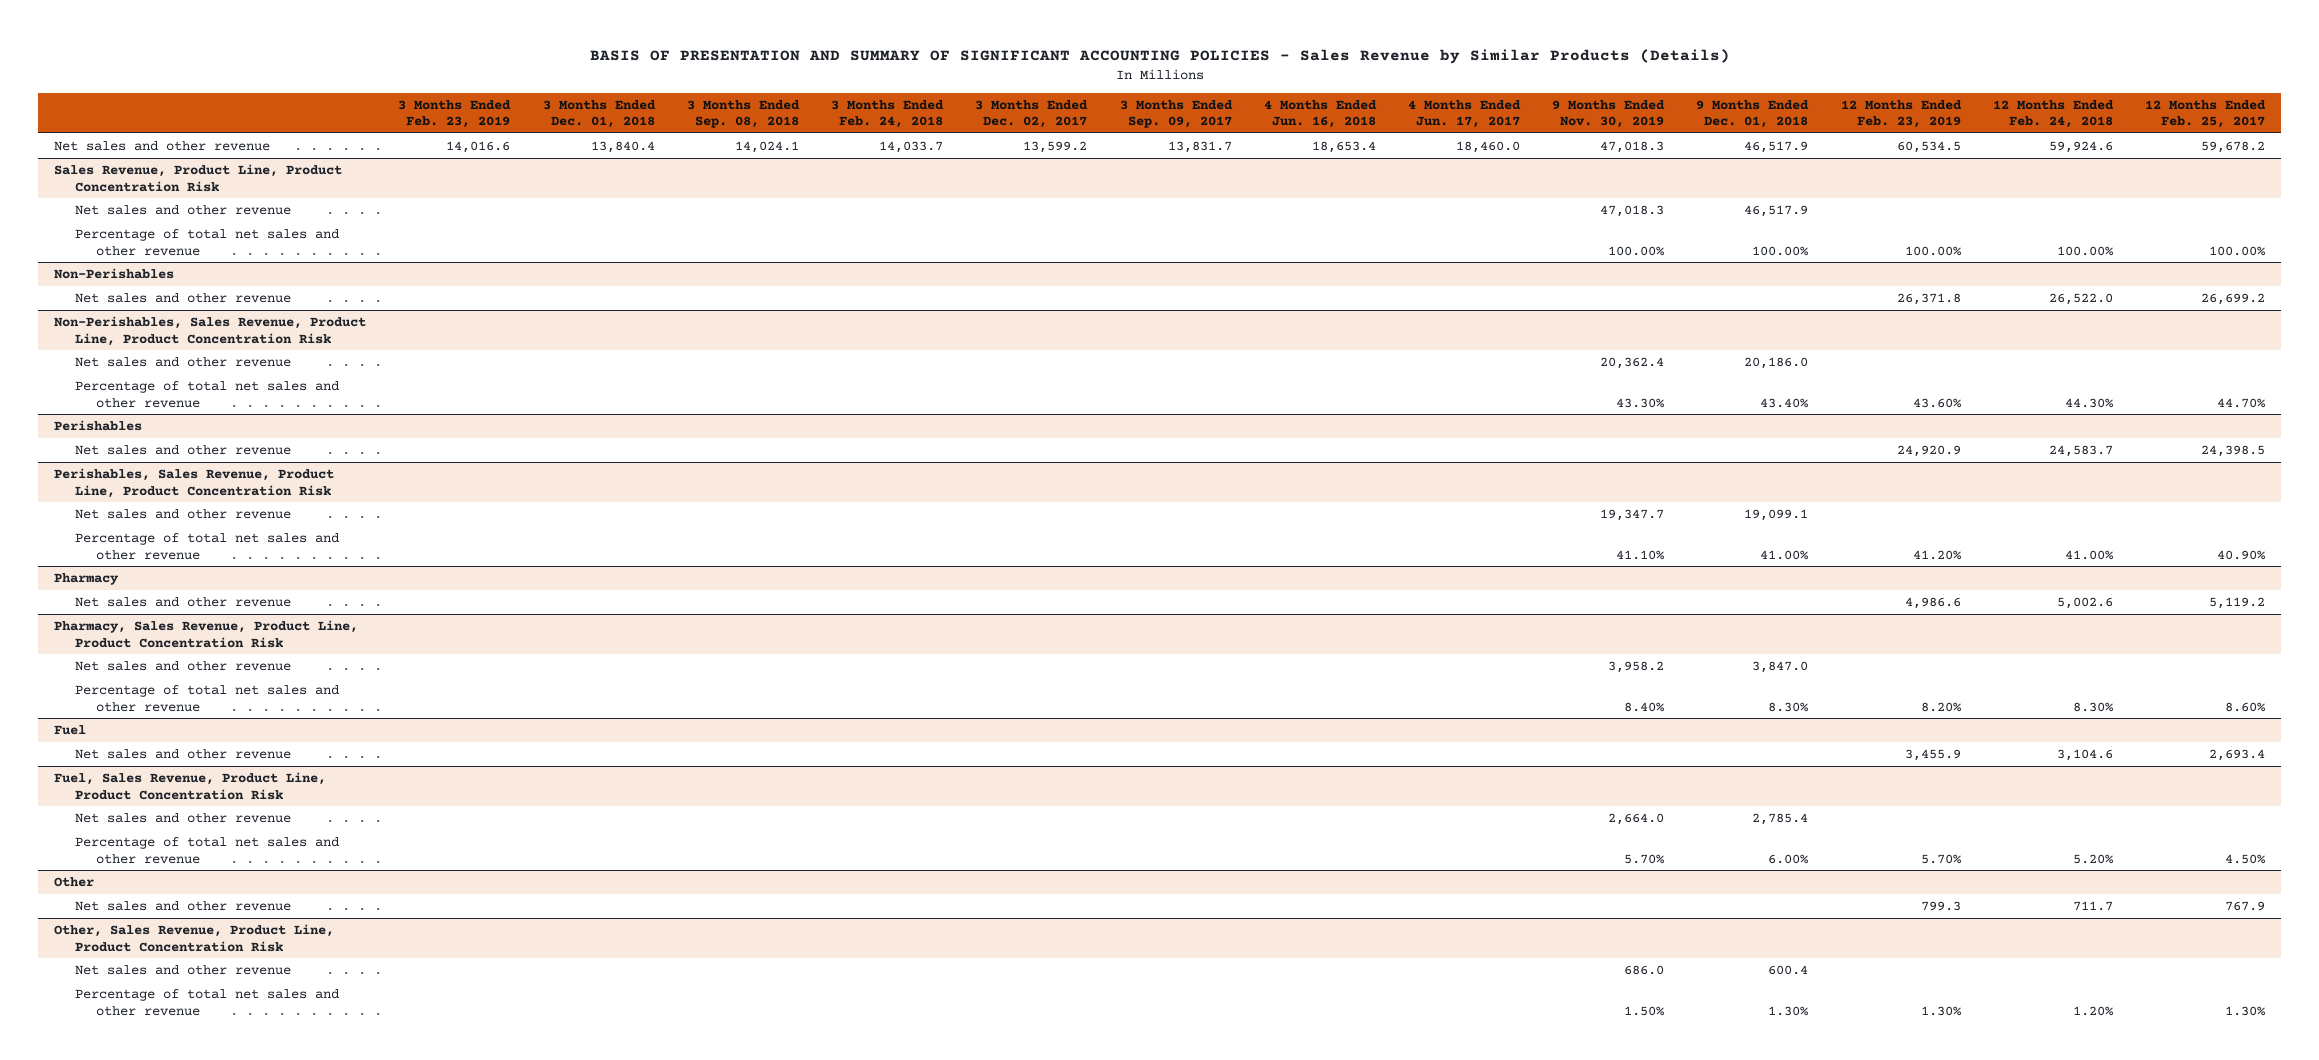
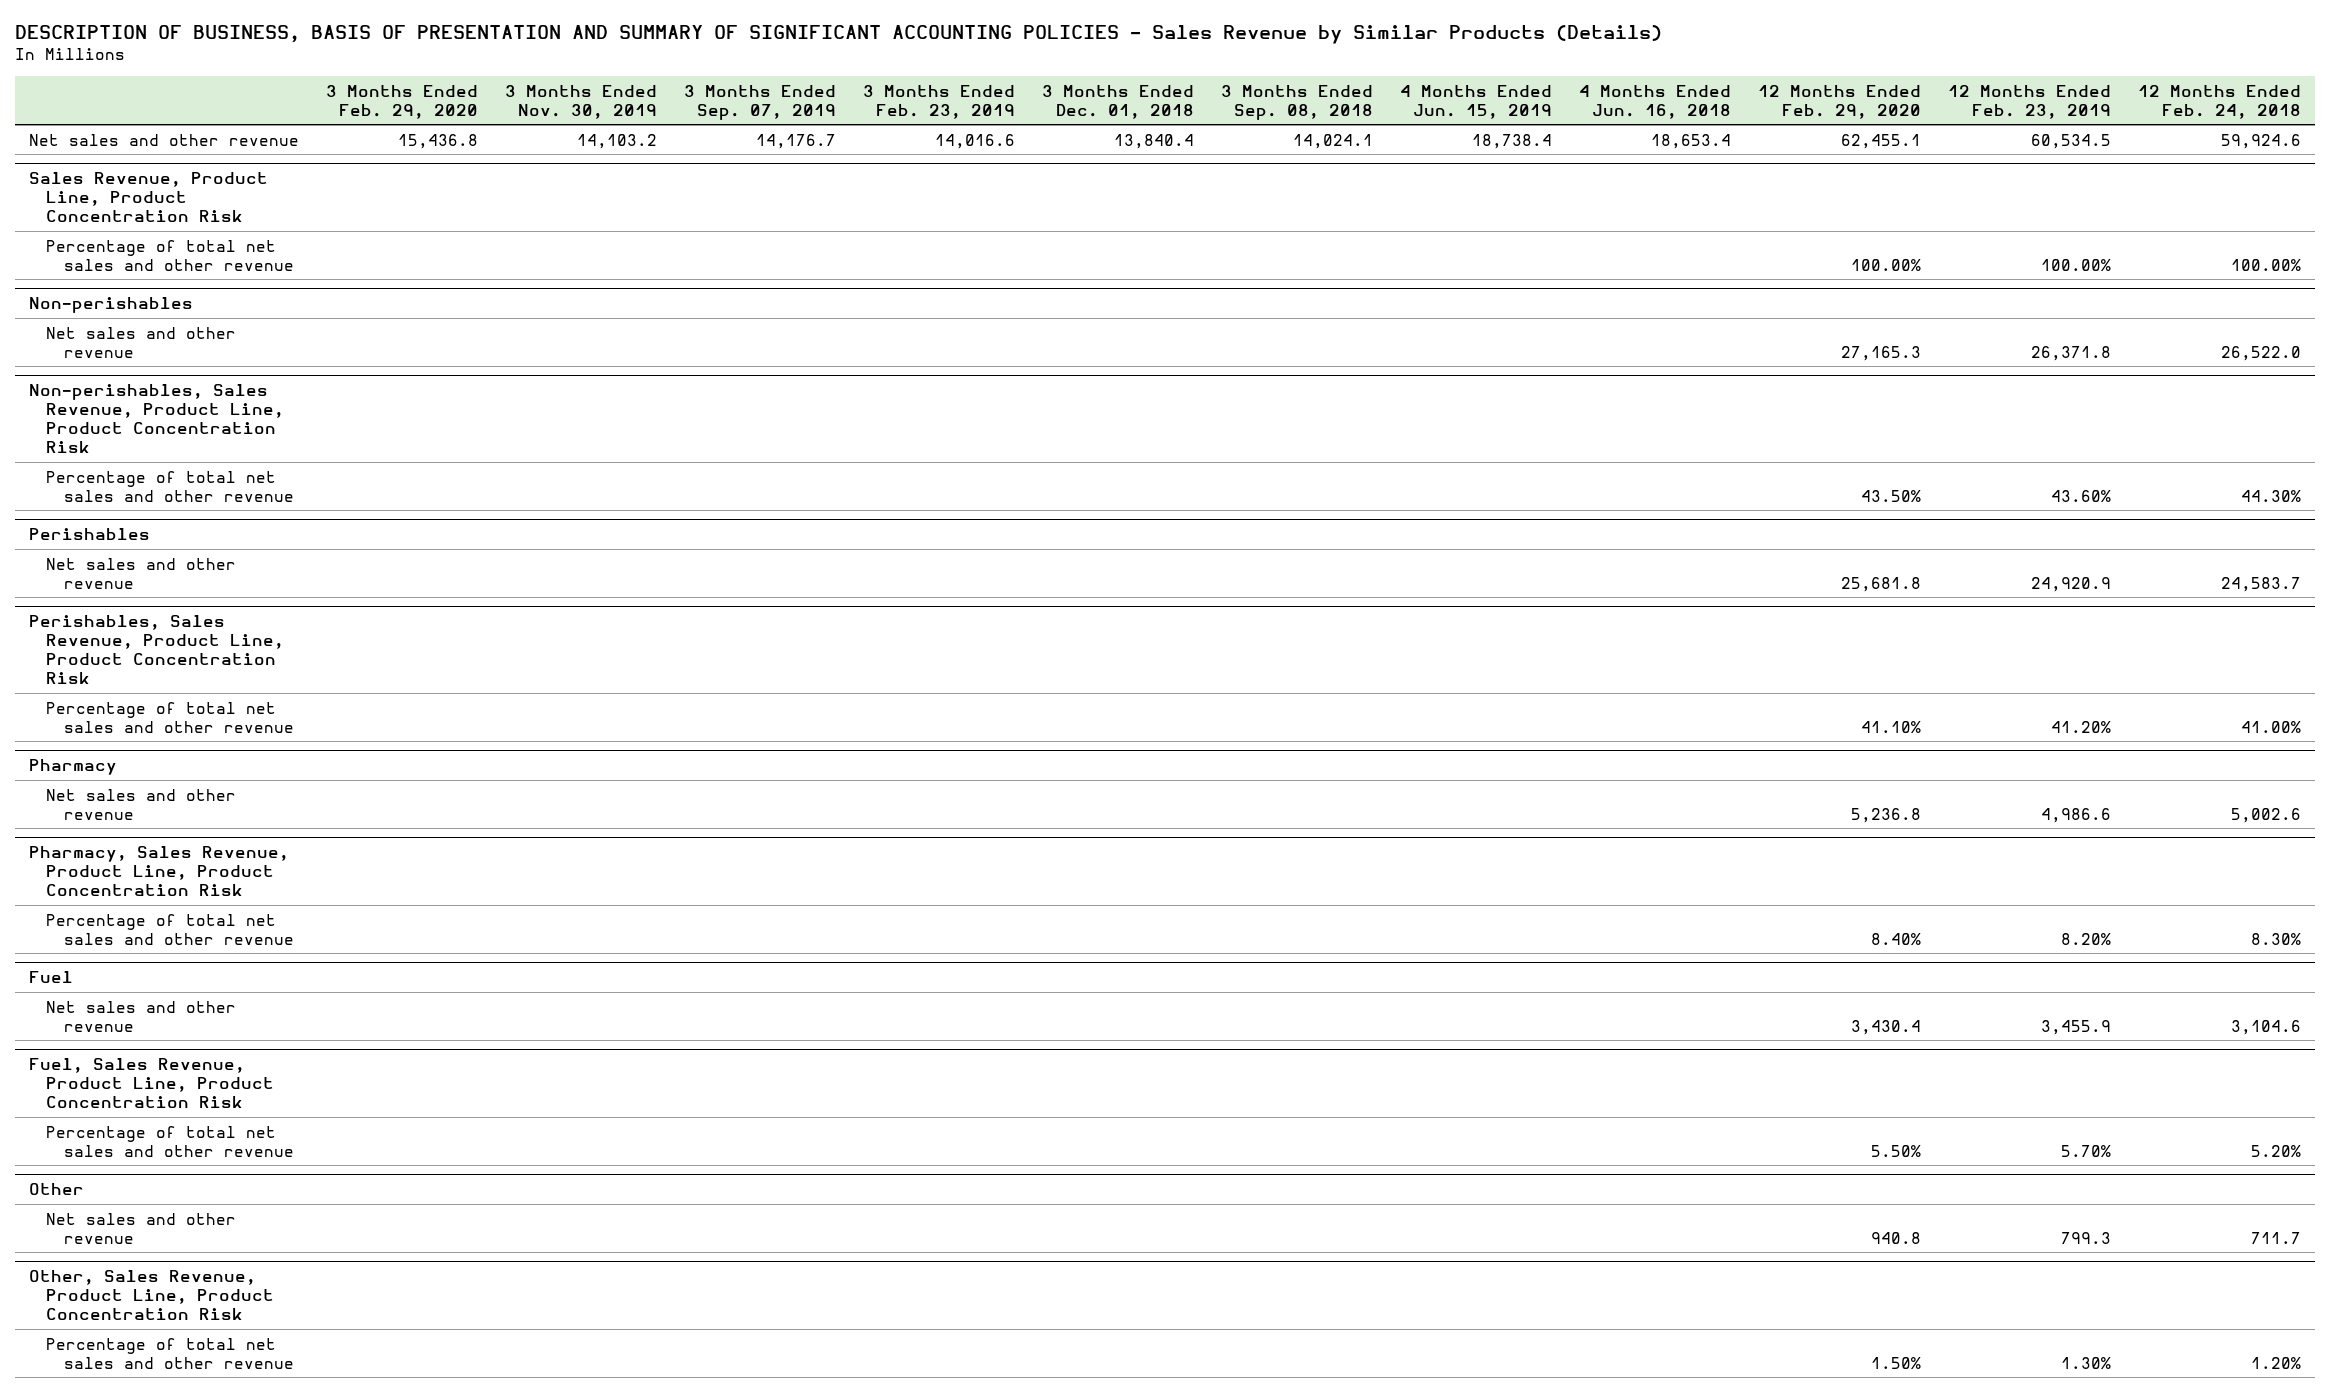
[589,48,1730,64] BASIS OF PRESENTATION AND SUMMARY OF SIGNIFICANT ACCOUNTING POLICIES - Sales Revenue by Similar Products (Details) -> [15,25,1663,45] DESCRIPTION OF BUSINESS, BASIS OF PRESENTATION AND SUMMARY OF SIGNIFICANT ACCOUNTING POLICIES - Sales Revenue by Similar Products (Details)
[831,99,945,129] 3 Months Ended Feb. 24, 2018 -> none
[975,99,1089,129] 3 Months Ended Dec. 02, 2017 -> none
[1119,99,1233,129] 3 Months Ended Sep. 09, 2017 -> none
[1407,99,1521,129] 4 Months Ended Jun. 17, 2017 -> none
[1552,99,1666,129] 9 Months Ended Nov. 30, 2019 -> none
[1696,99,1810,129] 9 Months Ended Dec. 01, 2018 -> none
[2145,99,2267,129] 12 Months Ended Feb. 25, 2017 -> none
none -> [325,84,478,119] 3 Months Ended Feb. 29, 2020
none -> [504,84,657,119] 3 Months Ended Nov. 30, 2019
none -> [683,84,836,120] 3 Months Ended Sep. 07, 2019
none -> [1399,84,1552,119] 4 Months Ended Jun. 15, 2019
none -> [1758,84,1922,119] 12 Months Ended Feb. 29, 2020
[74,204,291,215] Net sales and other revenue -> none
[54,267,175,279] Non-Perishables -> [28,297,193,314] Non-perishables
[74,356,291,367] Net sales and other revenue -> none
[54,315,367,346] Non-Perishables, Sales Revenue, Product Line, Product Concentration Risk -> [28,384,285,454] Non-perishables, Sales Revenue, Product Line, Product Concentration Risk
[74,508,291,519] Net sales and other revenue -> none
[74,660,291,671] Net sales and other revenue -> none
[74,812,291,823] Net sales and other revenue -> none
[74,964,291,975] Net sales and other revenue -> none

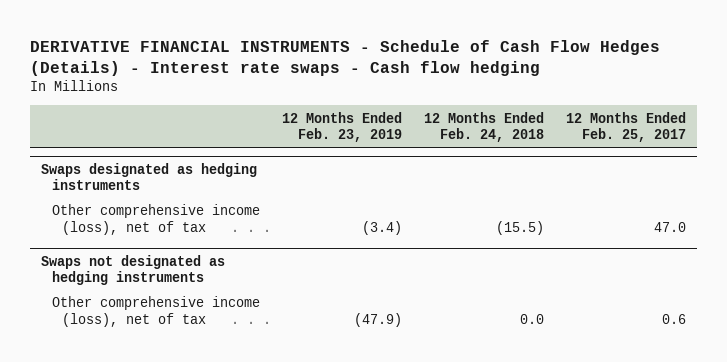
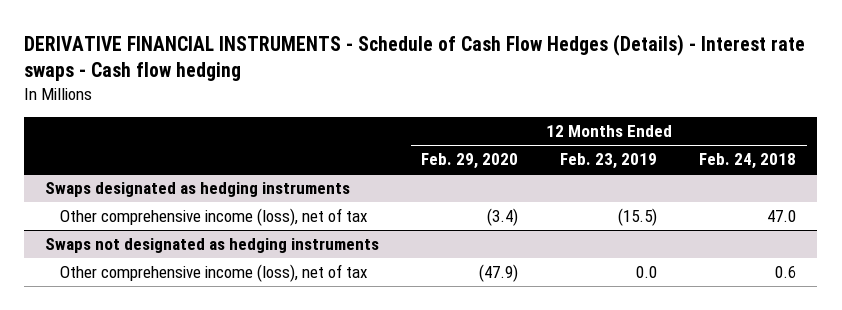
[565,111,686,142] 12 Months Ended Feb. 25, 2017 -> none
none -> [421,153,519,170] Feb. 29, 2020
[361,220,402,235] (3.4) -> [618,208,658,227] (15.5)
[495,220,544,235] (15.5) -> [767,210,797,223] 47.0
[353,312,402,327] (47.9) -> [636,266,658,279] 0.0
[519,313,544,324] 0.0 -> [775,266,797,279] 0.6

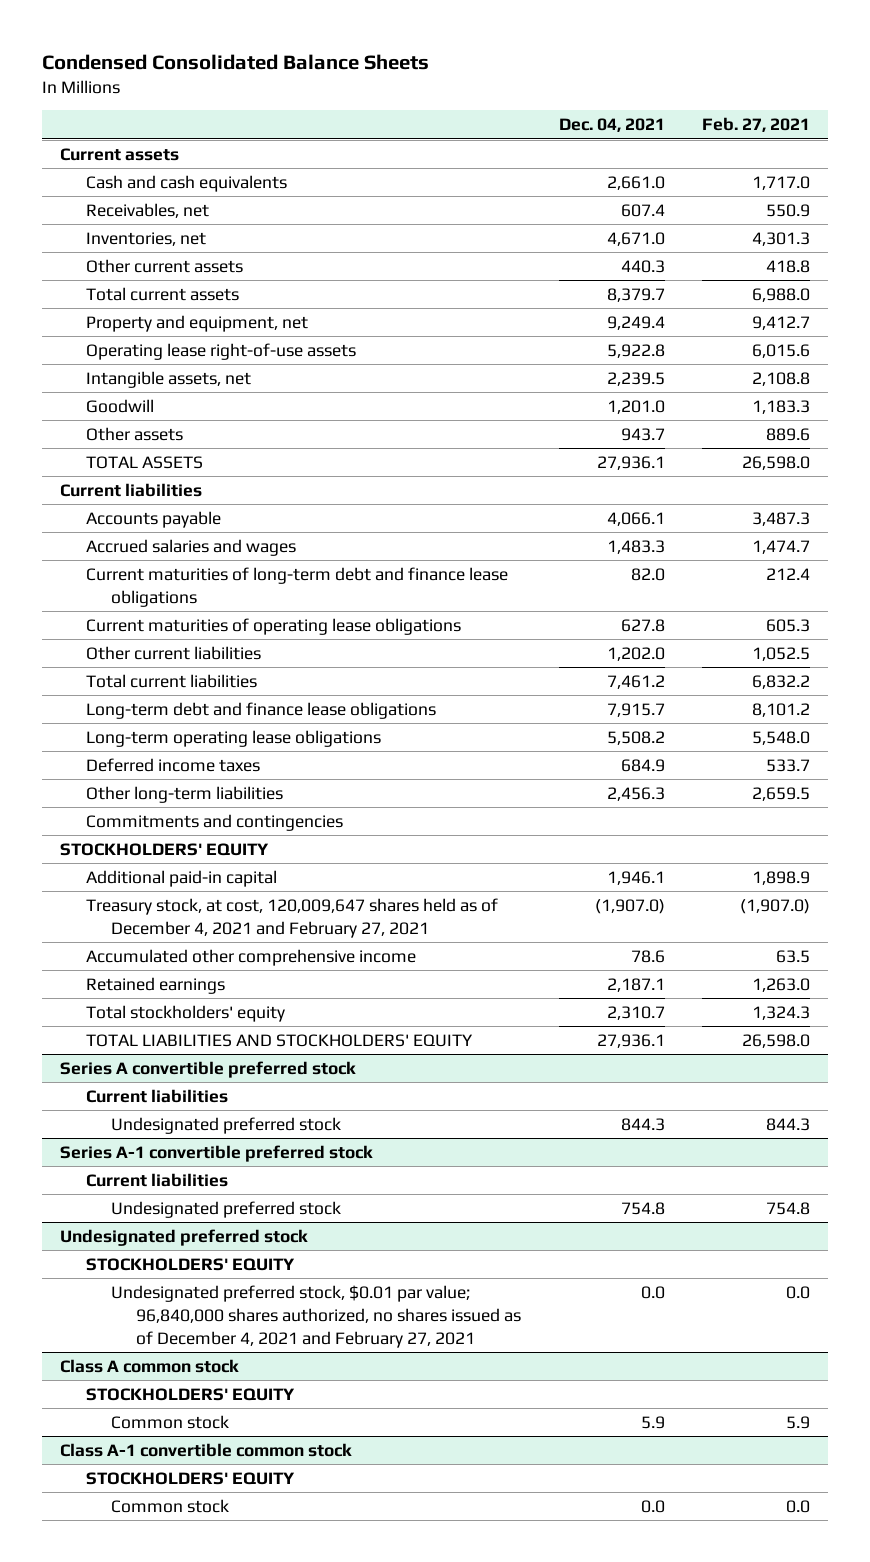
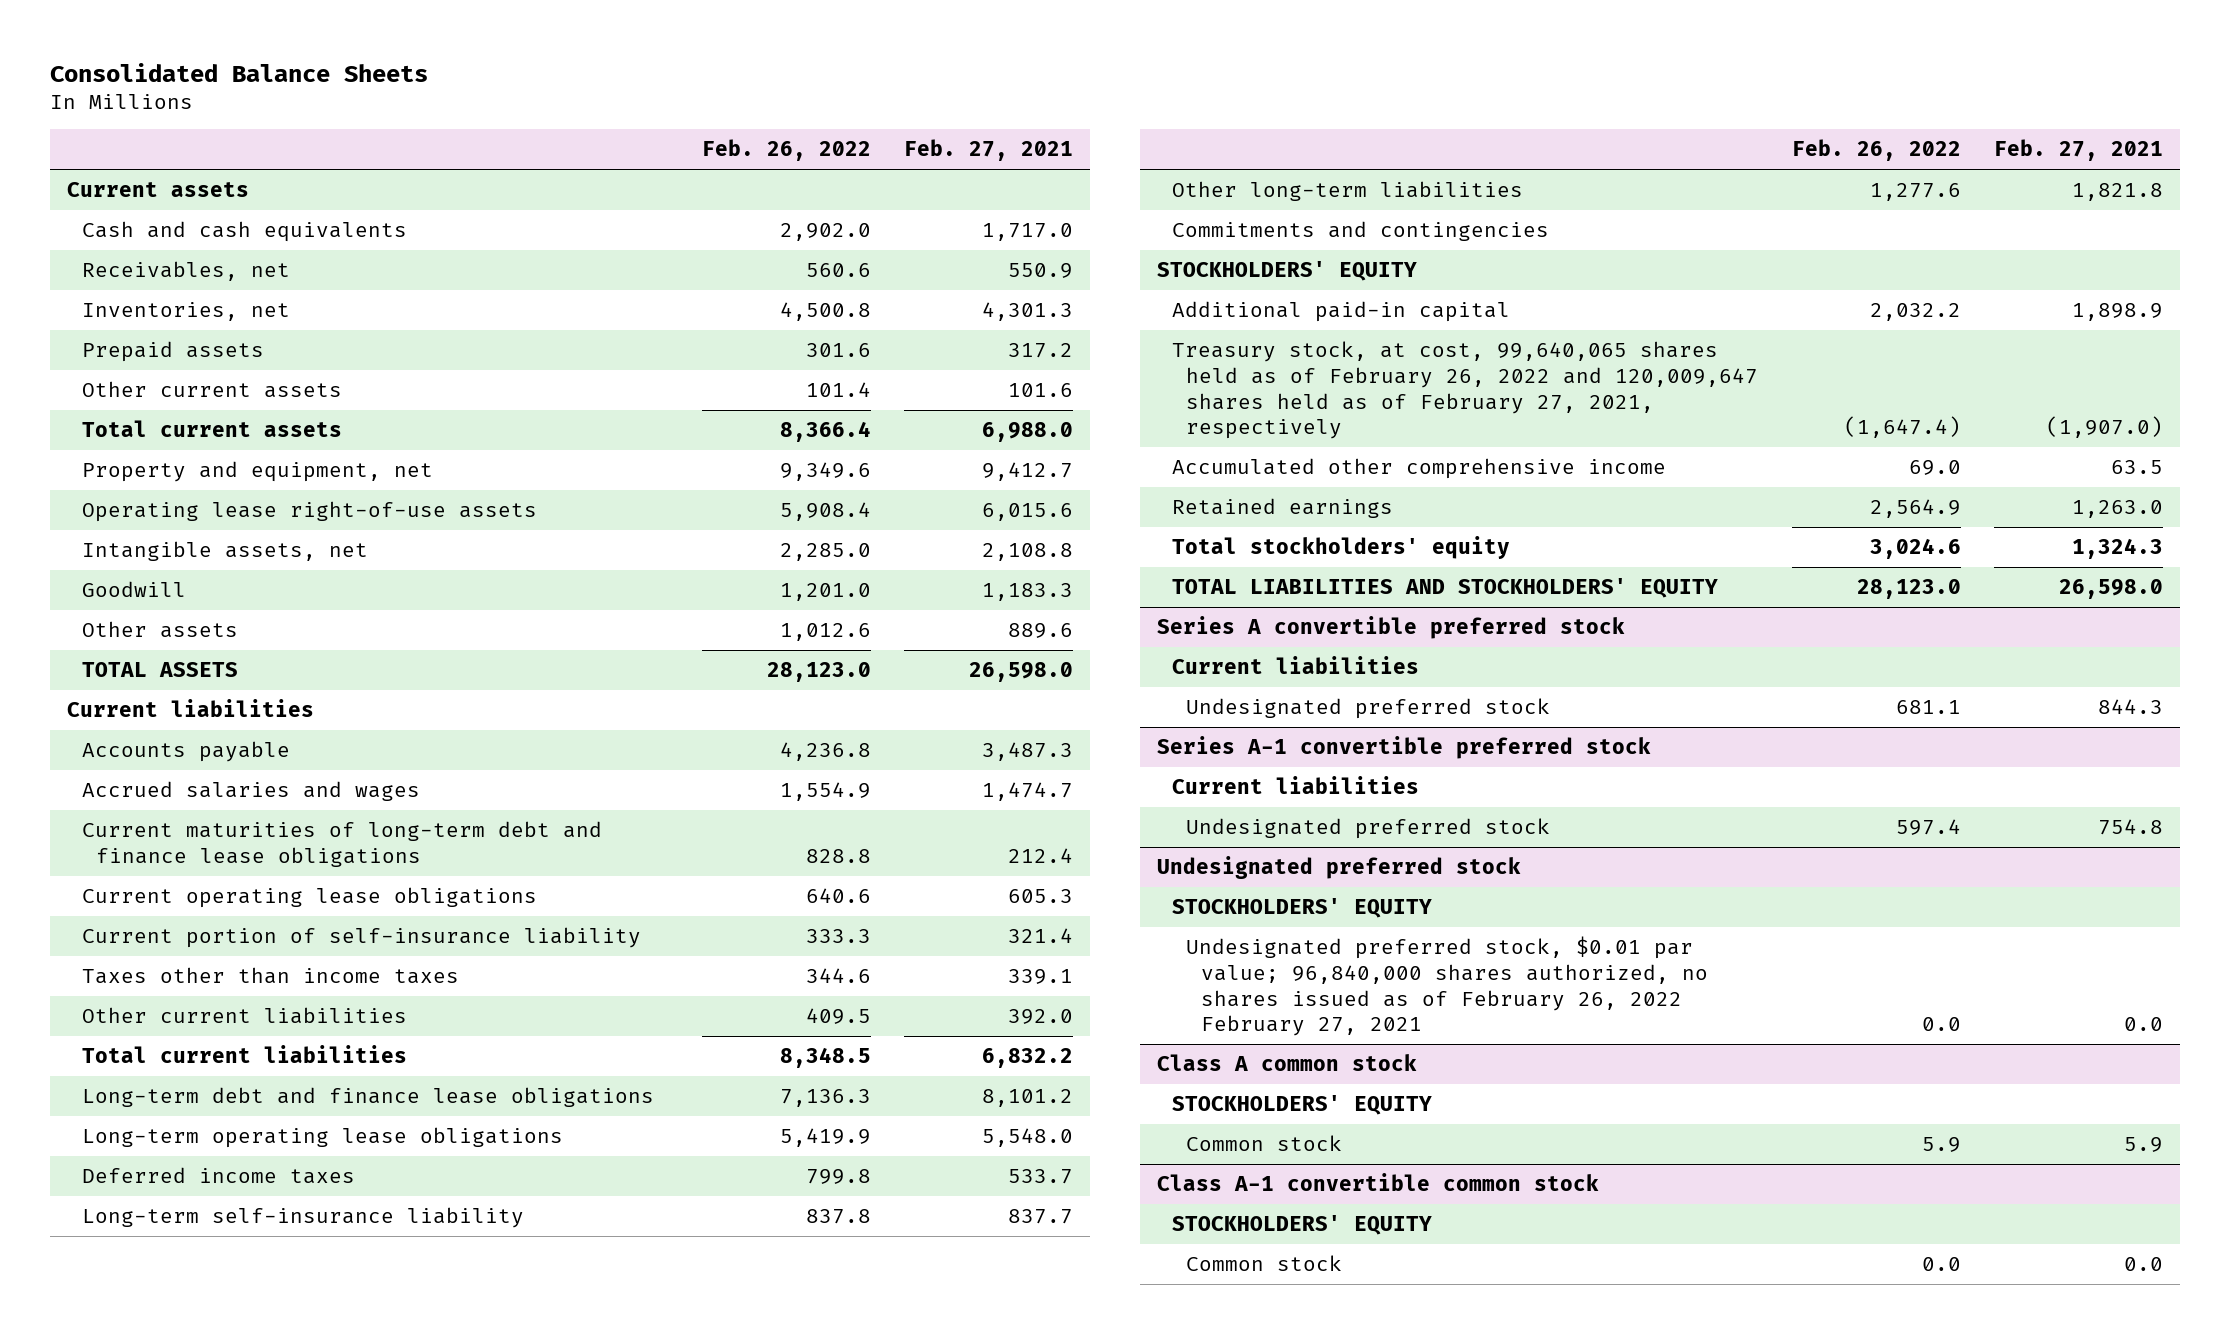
[41,53,429,70] Condensed Consolidated Balance Sheets -> [50,62,429,82] Consolidated Balance Sheets
[558,118,665,133] Dec. 04, 2021 -> none
none -> [701,139,871,162] Feb. 26, 2022
none -> [81,340,264,362] Prepaid assets
[765,259,810,273] 418.8 -> [1007,382,1073,397] 101.6
[85,617,461,635] Current maturities of operating lease obligations -> [81,886,537,908] Current operating lease obligations
none -> [81,926,641,948] Current portion of self-insurance liability
none -> [81,966,459,984] Taxes other than income taxes
[751,646,810,661] 1,052.5 -> [1007,1008,1073,1024] 392.0
none -> [81,1206,524,1228] Long-term self-insurance liability
[751,786,810,801] 2,659.5 -> [2071,182,2163,201] 1,821.8
[85,897,498,938] Treasury stock, at cost, 120,009,647 shares held as of December 4, 2021 and February 27, 2021 -> [1171,340,1759,440] Treasury stock, at cost, 99,640,065 shares held as of February 26, 2022 and 120,009,647 shares held as of February 27, 2021, respectively
[110,1284,522,1348] Undesignated preferred stock, $0.01 par value; 96,840,000 shares authorized, no shares issued as of December 4, 2021 and February 27, 2021 -> [1186,935,1708,1037] Undesignated preferred stock, $0.01 par value; 96,840,000 shares authorized, no shares issued as of February 26, 2022 February 27, 2021

